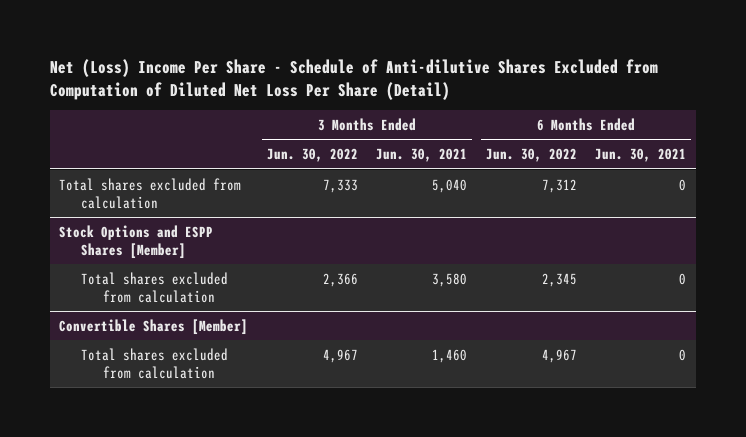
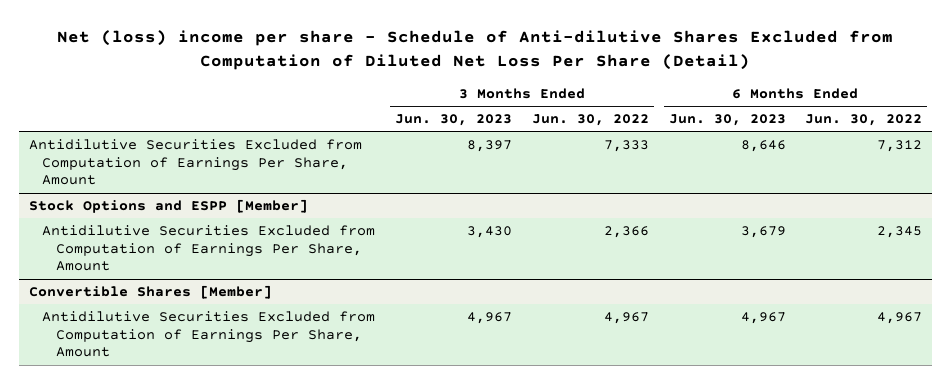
[50,58,659,100] Net (Loss) Income Per Share - Schedule of Anti-dilutive Shares Excluded from Computation of Diluted Net Loss Per Share (Detail) -> [57,30,894,70] Net (loss) income per share - Schedule of Anti-dilutive Shares Excluded from Computation of Diluted Net Loss Per Share (Detail)
[376,148,468,163] Jun. 30, 2021 -> none
[595,148,687,163] Jun. 30, 2021 -> none
none -> [395,114,513,127] Jun. 30, 2023
none -> [668,114,786,127] Jun. 30, 2023
[59,177,242,209] Total shares excluded from calculation -> [28,139,362,186] Antidilutive Securities Excluded from Computation of Earnings Per Share, Amount
[59,224,214,259] Stock Options and ESPP Shares [Member] -> [28,199,308,214] Stock Options and ESPP [Member]
[81,271,229,303] Total shares excluded from calculation -> [42,225,376,272] Antidilutive Securities Excluded from Computation of Earnings Per Share, Amount
[81,347,229,379] Total shares excluded from calculation -> [42,311,376,358] Antidilutive Securities Excluded from Computation of Earnings Per Share, Amount

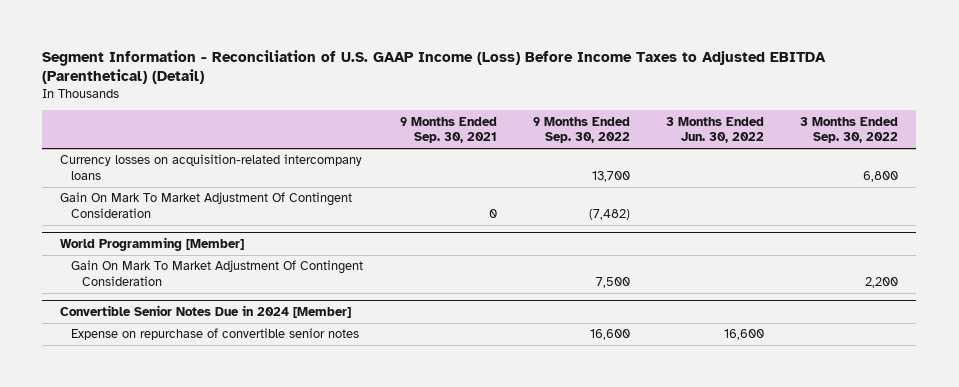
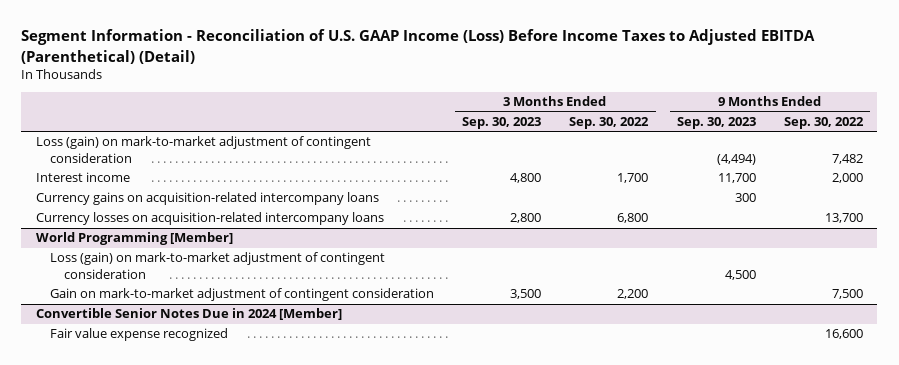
[399,116,497,144] 9 Months Ended Sep. 30, 2021 -> none
[666,116,765,144] 3 Months Ended Jun. 30, 2022 -> none
none -> [462,117,542,130] Sep. 30, 2023
none -> [676,117,756,130] Sep. 30, 2023
none -> [35,136,371,163] Loss (gain) on mark-to-market adjustment of contingent consideration
none -> [35,172,130,183] Interest income
none -> [35,192,379,206] Currency gains on acquisition-related intercompany loans
[60,192,353,218] Gain On Mark To Market Adjustment Of Contingent Consideration -> none
none -> [49,252,385,279] Loss (gain) on mark-to-market adjustment of contingent consideration
[71,260,364,286] Gain On Mark To Market Adjustment Of Contingent Consideration -> [49,288,434,302] Gain on mark-to-market adjustment of contingent consideration
[71,328,360,341] Expense on repurchase of convertible senior notes -> [49,328,228,342] Fair value expense recognized

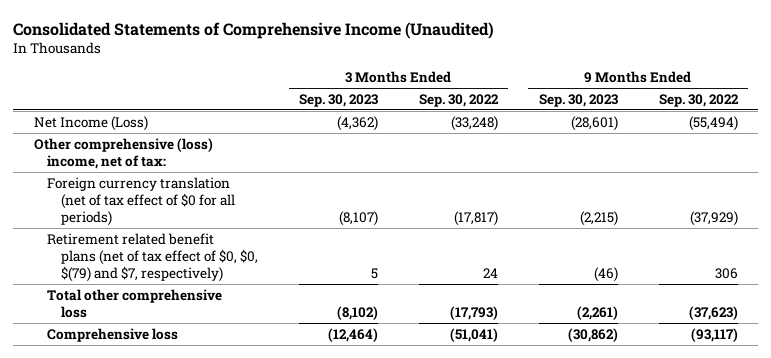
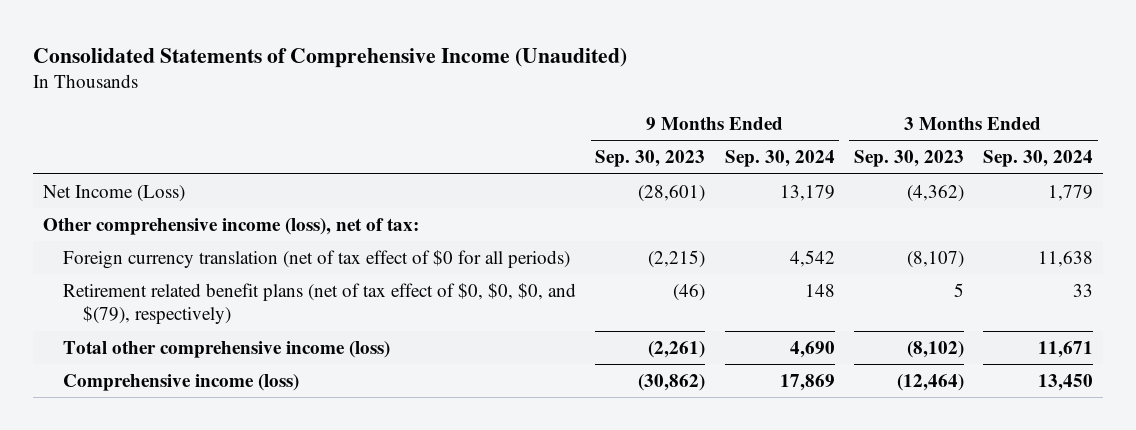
[418,94,499,108] Sep. 30, 2022 -> none
[658,94,739,108] Sep. 30, 2022 -> none
none -> [724,150,835,168] Sep. 30, 2024
none -> [982,150,1093,168] Sep. 30, 2024
[33,137,213,169] Other comprehensive (loss) income, net of tax: -> [43,217,420,235] Other comprehensive income (loss), net of tax:
[47,232,258,283] Retirement related benefit plans (net of tax effect of $0, $0, $(79) and $7, respectively) -> [63,282,577,325] Retirement related benefit plans (net of tax effect of $0, $0, $0, and $(79), respectively)
[47,288,223,318] Total other comprehensive loss -> [63,340,391,358] Total other comprehensive income (loss)
[47,327,179,342] Comprehensive loss -> [63,373,300,391] Comprehensive income (loss)

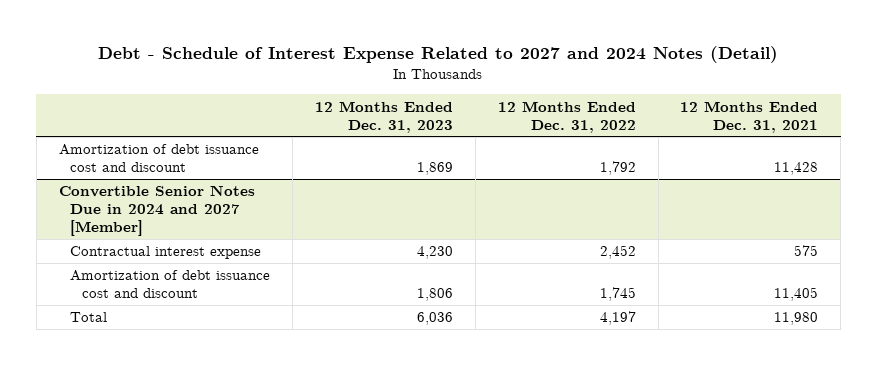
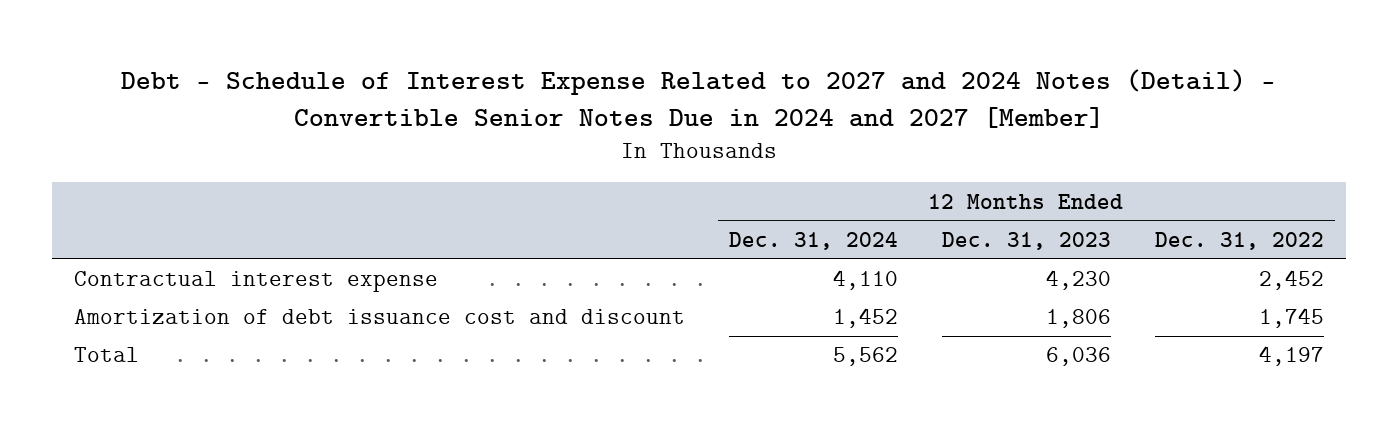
[98,46,779,64] Debt - Schedule of Interest Expense Related to 2027 and 2024 Notes (Detail) -> [120,68,1276,129] Debt - Schedule of Interest Expense Related to 2027 and 2024 Notes (Detail) - Convertible Senior Notes Due in 2024 and 2027 [Member]
[680,100,819,133] 12 Months Ended Dec. 31, 2021 -> none
none -> [728,232,898,251] Dec. 31, 2024
[58,144,259,173] Amortization of debt issuance cost and discount -> none
[58,185,255,237] Convertible Senior Notes Due in 2024 and 2027 [Member] -> none

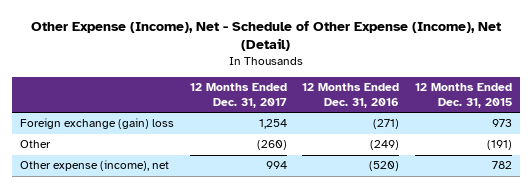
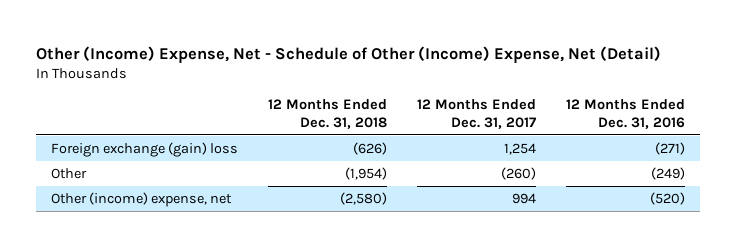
[31,20,502,51] Other Expense (Income), Net - Schedule of Other Expense (Income), Net (Detail) -> [36,45,662,63] Other (Income) Expense, Net - Schedule of Other (Income) Expense, Net (Detail)
[414,83,512,109] 12 Months Ended Dec. 31, 2015 -> none
none -> [268,99,388,129] 12 Months Ended Dec. 31, 2018
[20,160,170,172] Other expense (income), net -> [51,191,233,207] Other (income) expense, net

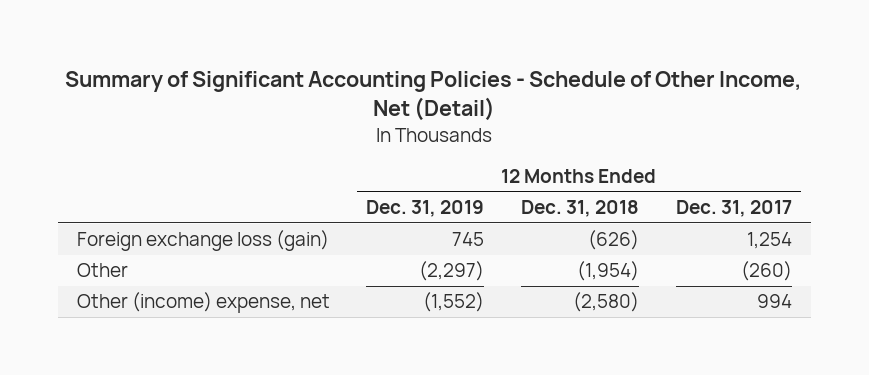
[36,45,662,63] Other (Income) Expense, Net - Schedule of Other (Income) Expense, Net (Detail) -> [65,71,803,122] Summary of Significant Accounting Policies - Schedule of Other Income, Net (Detail)
[565,99,685,129] 12 Months Ended Dec. 31, 2016 -> none
none -> [366,200,485,218] Dec. 31, 2019
[51,141,239,157] Foreign exchange (gain) loss -> [76,230,329,252] Foreign exchange loss (gain)

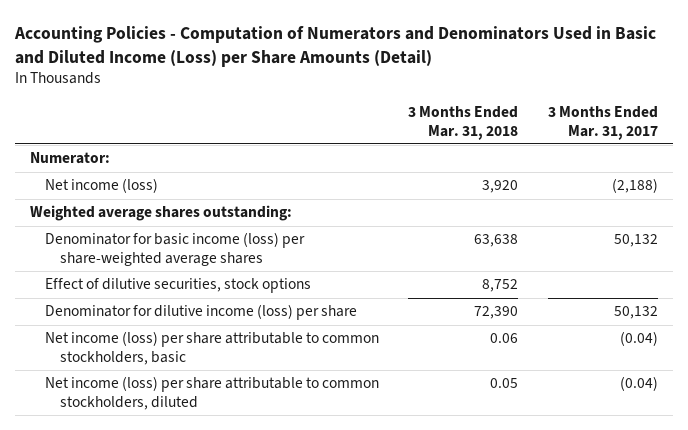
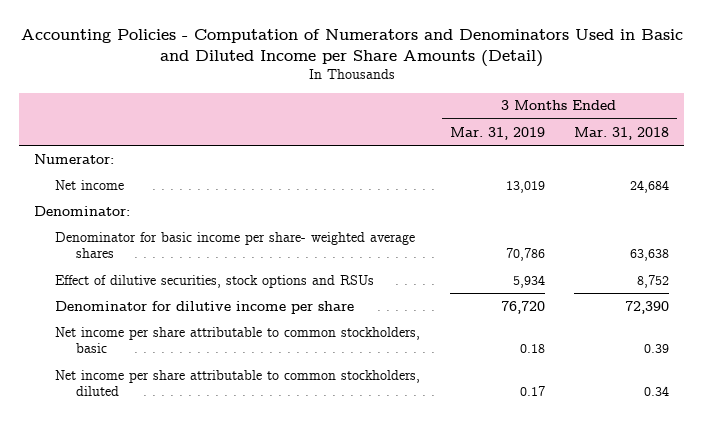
[13,25,656,67] Accounting Policies - Computation of Numerators and Denominators Used in Basic and Diluted Income (Loss) per Share Amounts (Detail) -> [20,29,683,68] Accounting Policies - Computation of Numerators and Denominators Used in Basic and Diluted Income per Share Amounts (Detail)
[548,105,659,140] 3 Months Ended Mar. 31, 2017 -> none
none -> [449,126,545,140] Mar. 31, 2019
[29,205,292,222] Weighted average shares outstanding: -> none
[44,178,158,194] Net income (loss) -> [54,179,124,190] Net income
[482,180,519,194] 3,920 -> [630,179,670,193] 24,684
none -> [34,205,131,216] Denominator:
[44,232,305,267] Denominator for basic income (loss) per share-weighted average shares -> [54,231,415,259] Denominator for basic income per share- weighted average shares
[44,278,311,294] Effect of dilutive securities, stock options -> [54,274,374,288] Effect of dilutive securities, stock options and RSUs
[44,304,357,321] Denominator for dilutive income (loss) per share -> [54,300,354,314] Denominator for dilutive income per share
[44,331,379,366] Net income (loss) per share attributable to common stockholders, basic -> [54,326,420,354] Net income per share attributable to common stockholders, basic
[490,333,519,344] 0.06 -> [644,344,670,354] 0.39
[44,376,379,411] Net income (loss) per share attributable to common stockholders, diluted -> [54,369,420,397] Net income per share attributable to common stockholders, diluted
[490,378,519,389] 0.05 -> [644,386,670,397] 0.34

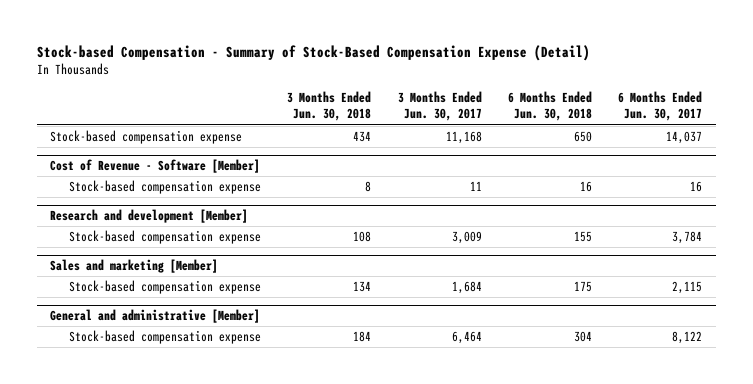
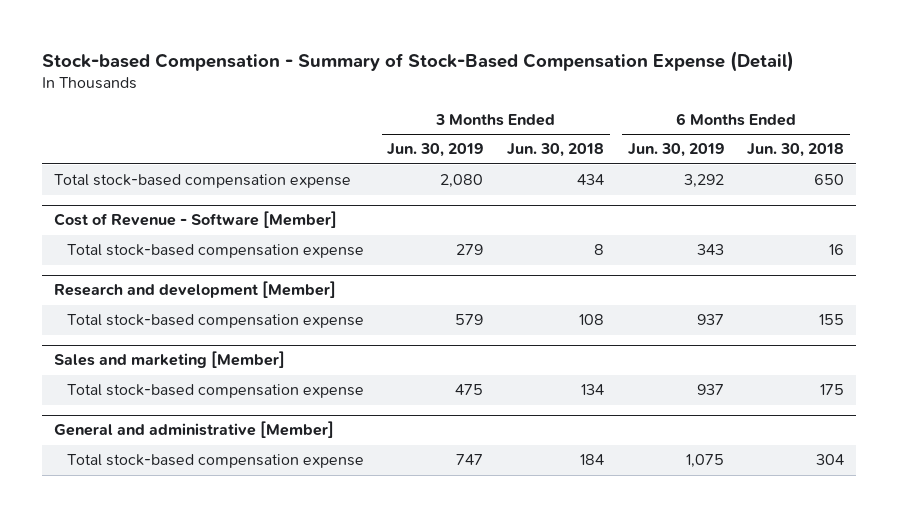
[397,91,482,122] 3 Months Ended Jun. 30, 2017 -> none
[618,91,703,122] 6 Months Ended Jun. 30, 2017 -> none
none -> [387,143,484,158] Jun. 30, 2019
none -> [627,143,724,158] Jun. 30, 2019
[50,130,243,145] Stock-based compensation expense -> [54,174,352,189] Total stock-based compensation expense
[68,180,261,195] Stock-based compensation expense -> [66,244,364,259] Total stock-based compensation expense
[68,230,261,245] Stock-based compensation expense -> [66,314,364,329] Total stock-based compensation expense
[68,280,261,295] Stock-based compensation expense -> [66,384,364,399] Total stock-based compensation expense
[68,330,261,345] Stock-based compensation expense -> [66,454,364,469] Total stock-based compensation expense

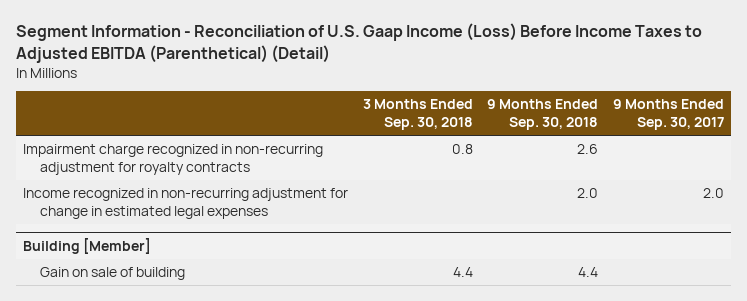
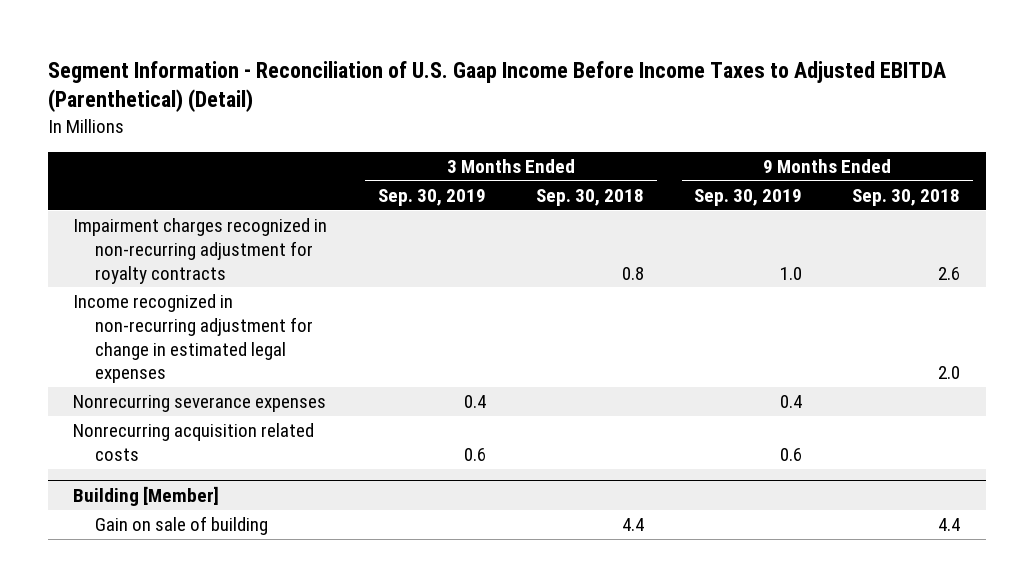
[15,23,702,63] Segment Information - Reconciliation of U.S. Gaap Income (Loss) Before Income Taxes to Adjusted EBITDA (Parenthetical) (Detail) -> [48,60,947,113] Segment Information - Reconciliation of U.S. Gaap Income Before Income Taxes to Adjusted EBITDA (Parenthetical) (Detail)
[613,99,725,131] 9 Months Ended Sep. 30, 2017 -> none
none -> [377,188,486,206] Sep. 30, 2019
none -> [694,188,803,206] Sep. 30, 2019
[22,143,323,175] Impairment charge recognized in non-recurring adjustment for royalty contracts -> [73,218,328,284] Impairment charges recognized in non-recurring adjustment for royalty contracts
none -> [73,395,327,413] Nonrecurring severance expenses
none -> [73,423,315,461] Nonrecurring acquisition related costs

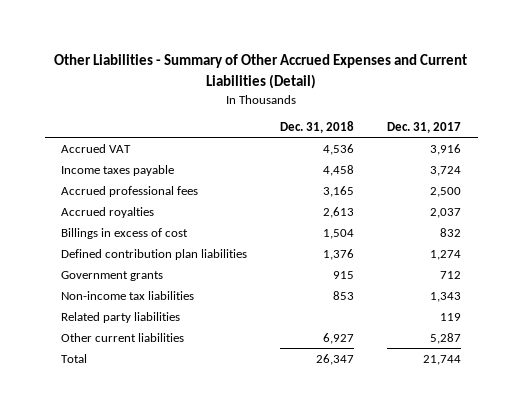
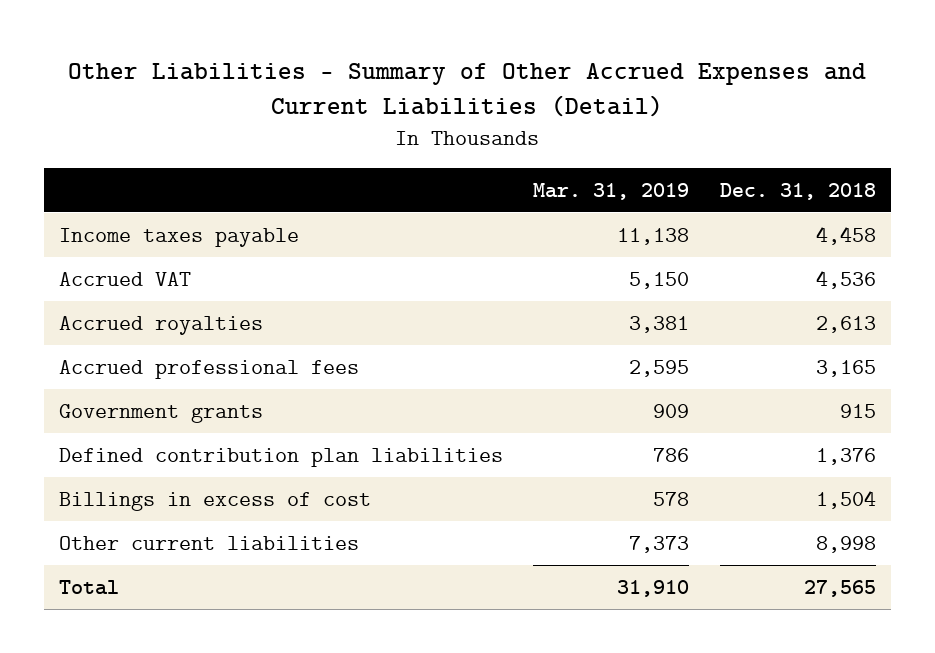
[387,122,462,134] Dec. 31, 2017 -> none
none -> [533,182,690,200] Mar. 31, 2019
[61,143,132,153] Accrued VAT -> [58,271,191,286] Accrued VAT
[61,185,199,197] Accrued professional fees -> [58,359,359,379] Accrued professional fees
[61,290,195,300] Non-income tax liabilities -> none
[61,311,181,323] Related party liabilities -> none
[61,248,248,260] Defined contribution plan liabilities -> [58,447,503,467] Defined contribution plan liabilities
[61,227,189,239] Billings in excess of cost -> [58,491,371,511] Billings in excess of cost
[323,332,355,344] 6,927 -> [816,535,877,553] 8,998
[316,353,355,365] 26,347 -> [804,579,877,597] 27,565

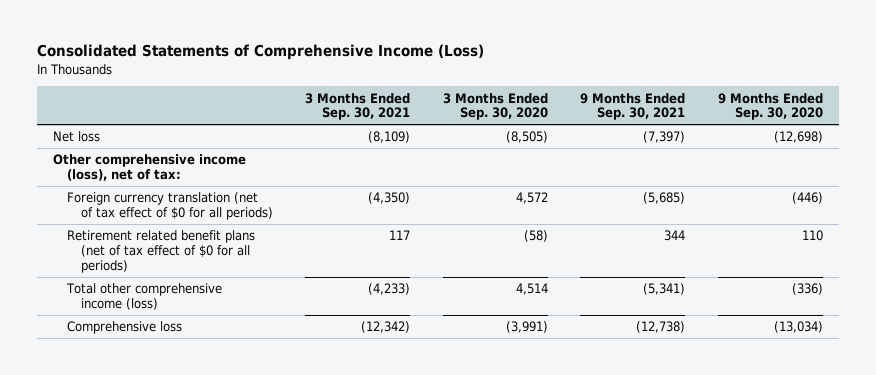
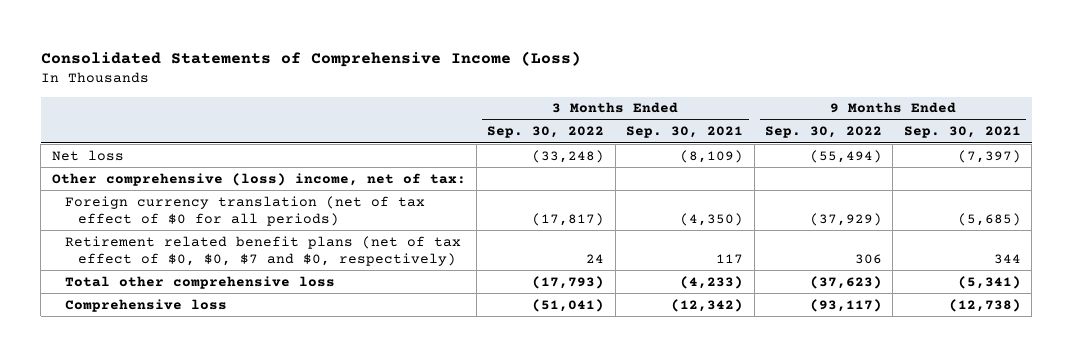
[442,92,548,121] 3 Months Ended Sep. 30, 2020 -> none
[717,92,823,121] 9 Months Ended Sep. 30, 2020 -> none
none -> [487,126,605,139] Sep. 30, 2022
none -> [765,126,883,139] Sep. 30, 2022
[53,154,247,181] Other comprehensive income (loss), net of tax: -> [51,172,466,186] Other comprehensive (loss) income, net of tax:
[66,230,255,273] Retirement related benefit plans (net of tax effect of $0 for all periods) -> [64,235,461,266] Retirement related benefit plans (net of tax effect of $0, $0, $7 and $0, respectively)
[65,283,222,310] Total other comprehensive income (loss) -> [64,275,335,289] Total other comprehensive loss

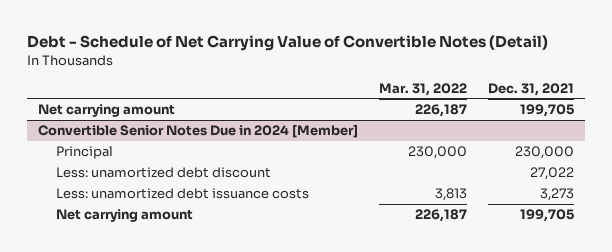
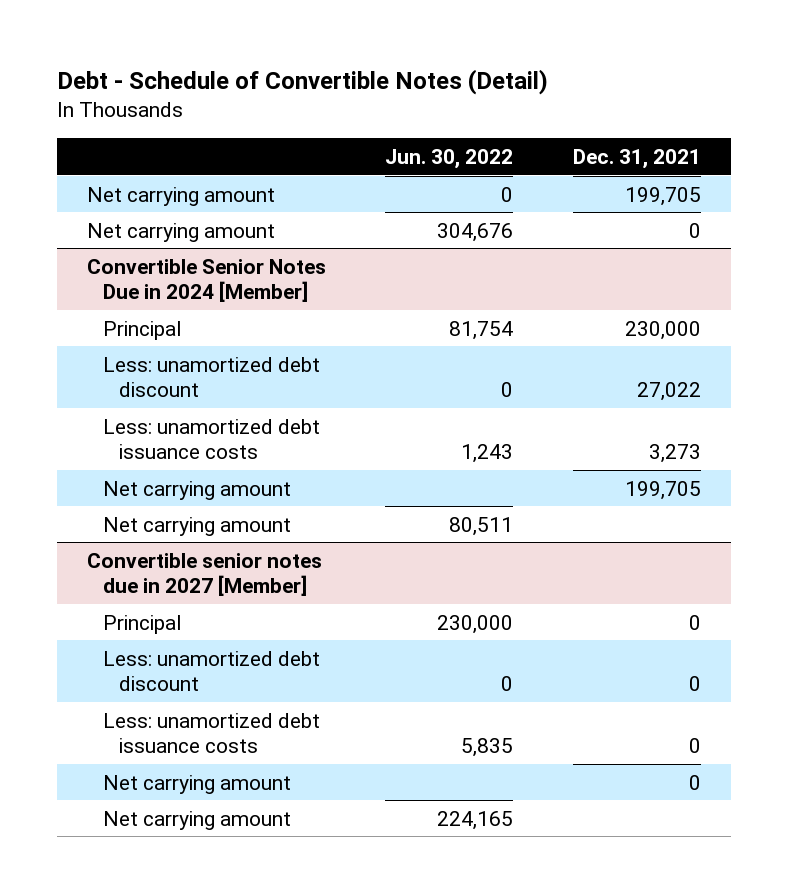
[26,35,548,52] Debt - Schedule of Net Carrying Value of Convertible Notes (Detail) -> [56,69,548,96] Debt - Schedule of Convertible Notes (Detail)
[378,82,467,96] Mar. 31, 2022 -> none
none -> [385,148,514,169] Jun. 30, 2022
none -> [86,222,275,242] Net carrying amount
none -> [102,516,291,536] Net carrying amount
none -> [86,552,322,597] Convertible senior notes due in 2027 [Member]
none -> [102,614,182,634] Principal
none -> [102,650,320,692] Less: unamortized debt discount
none -> [102,712,320,754] Less: unamortized debt issuance costs
none -> [102,774,291,794] Net carrying amount
none -> [102,810,291,830] Net carrying amount

